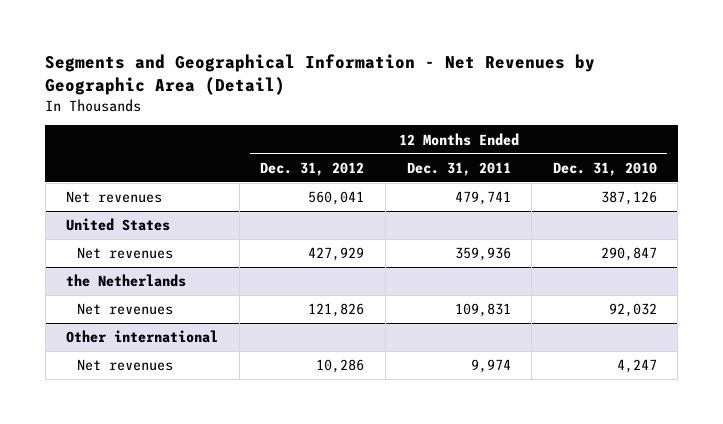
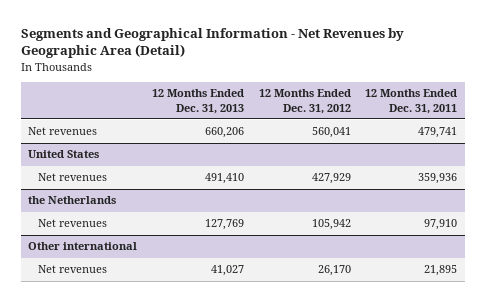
[552,161,657,176] Dec. 31, 2010 -> none
none -> [151,89,244,114] 12 Months Ended Dec. 31, 2013
[308,303,365,318] 121,826 -> [311,219,351,231] 105,942
[454,303,511,318] 109,831 -> [424,219,458,231] 97,910
[316,359,365,374] 10,286 -> [317,265,351,277] 26,170
[470,359,511,374] 9,974 -> [424,265,458,277] 21,895

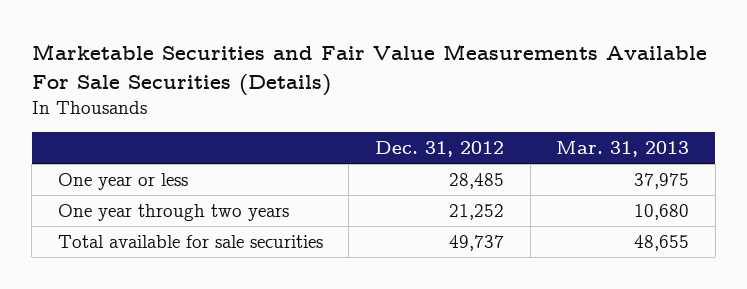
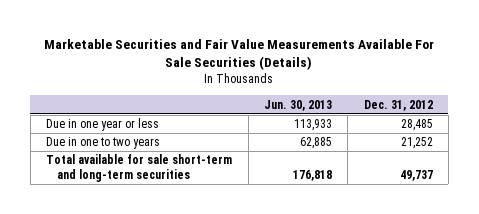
[556,141,690,158] Mar. 31, 2013 -> none
none -> [263,99,332,111] Jun. 30, 2013
[57,172,188,190] One year or less -> [46,118,160,132] Due in one year or less
[57,203,289,221] One year through two years -> [46,137,161,150] Due in one to two years
[57,234,323,248] Total available for sale securities -> [46,154,233,182] Total available for sale short-term and long-term securities

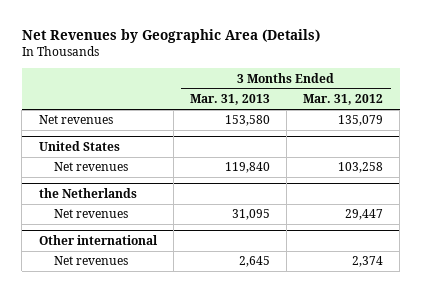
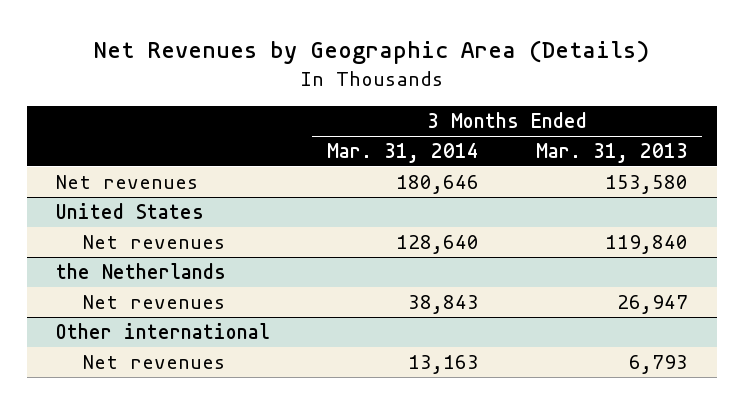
[303,94,384,106] Mar. 31, 2012 -> none
none -> [326,142,479,163] Mar. 31, 2014
[231,209,270,221] 31,095 -> [617,294,689,314] 26,947
[238,256,270,268] 2,645 -> [629,354,689,374] 6,793

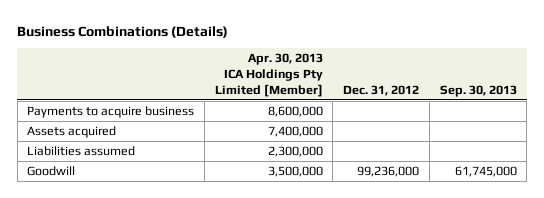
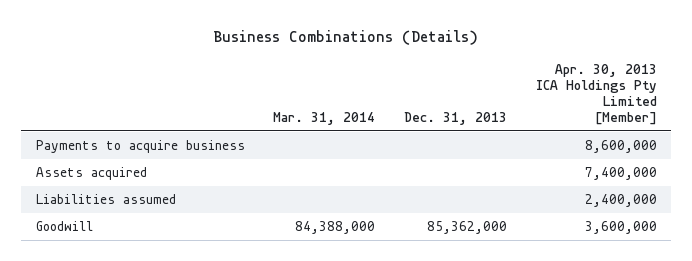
[343,84,420,96] Dec. 31, 2012 -> none
[439,84,517,97] Sep. 30, 2013 -> none
none -> [273,112,376,126] Mar. 31, 2014
none -> [404,112,508,126] Dec. 31, 2013
[267,145,323,157] 2,300,000 -> [584,194,657,208] 2,400,000
[267,165,323,177] 3,500,000 -> [584,221,657,235] 3,600,000

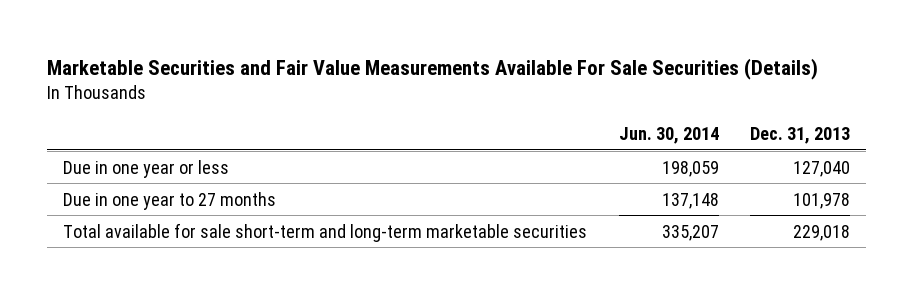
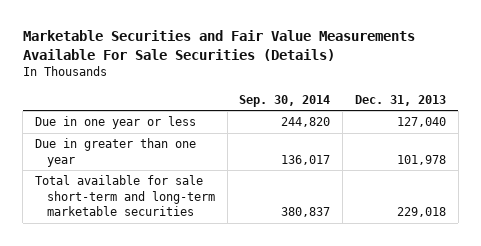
[618,126,719,144] Jun. 30, 2014 -> none
none -> [239,94,331,107] Sep. 30, 2014
[62,191,276,210] Due in one year to 27 months -> [35,138,197,167] Due in greater than one year

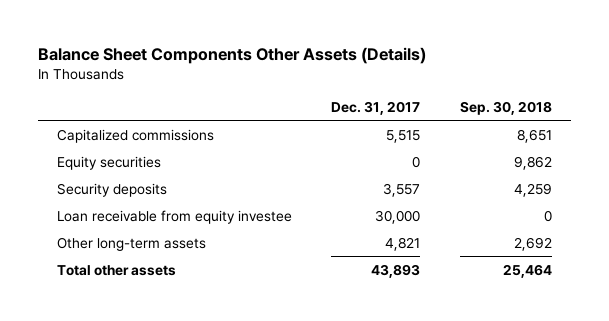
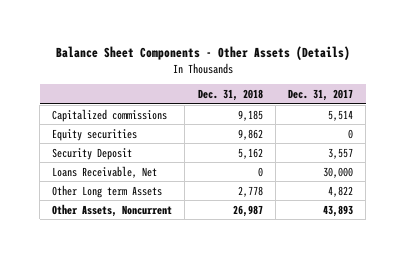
[37,46,426,64] Balance Sheet Components Other Assets (Details) -> [55,46,350,61] Balance Sheet Components - Other Assets (Details)
[459,100,552,115] Sep. 30, 2018 -> none
none -> [197,89,263,102] Dec. 31, 2018
[386,129,421,143] 5,515 -> [328,109,354,121] 5,514
[57,182,168,197] Security deposits -> [52,147,133,160] Security Deposit
[57,209,293,224] Loan receivable from equity investee -> [52,165,158,178] Loans Receivable, Net
[57,236,207,251] Other long-term assets -> [52,184,163,198] Other Long term Assets
[385,236,421,251] 4,821 -> [328,185,354,197] 4,822
[57,264,177,276] Total other assets -> [52,203,173,217] Other Assets, Noncurrent

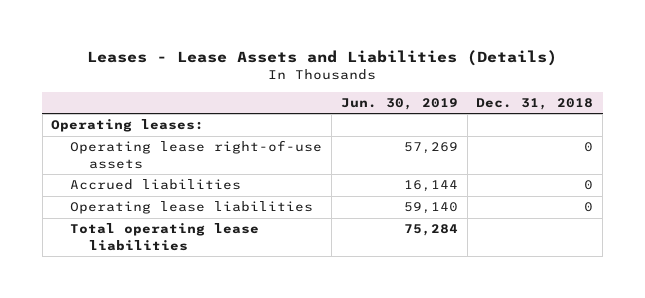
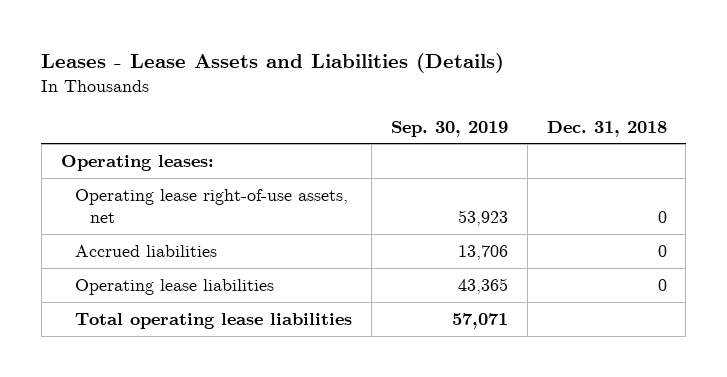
[340,97,458,110] Jun. 30, 2019 -> none
none -> [390,120,508,137] Sep. 30, 2019
[70,140,323,169] Operating lease right-of-use assets -> [75,188,349,224] Operating lease right-of-use assets, net

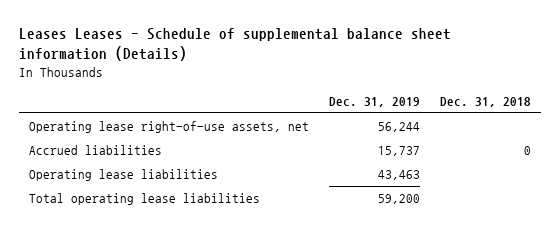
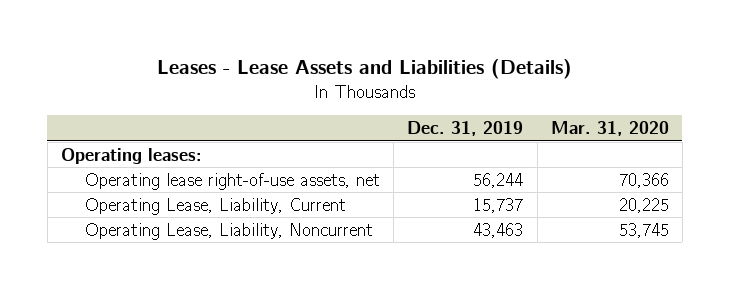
[18,28,451,62] Leases Leases - Schedule of supplemental balance sheet information (Details) -> [156,59,572,80] Leases - Lease Assets and Liabilities (Details)
[440,96,532,107] Dec. 31, 2018 -> none
none -> [550,120,669,136] Mar. 31, 2020
none -> [60,147,202,164] Operating leases:
[28,193,260,206] Total operating lease liabilities -> none
[28,145,162,156] Accrued liabilities -> [85,197,347,215] Operating Lease, Liability, Current
[28,169,218,182] Operating lease liabilities -> [85,222,374,240] Operating Lease, Liability, Noncurrent

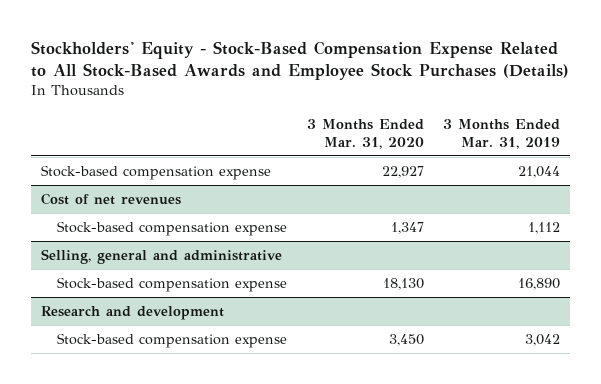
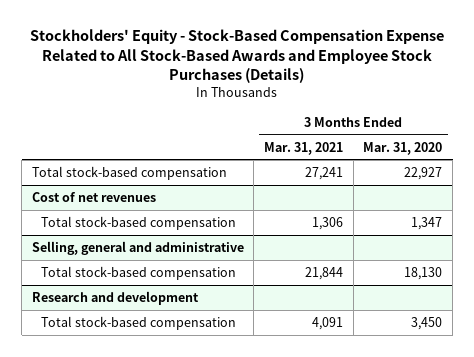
[443,119,561,149] 3 Months Ended Mar. 31, 2019 -> none
none -> [264,141,344,155] Mar. 31, 2021
[41,165,272,181] Stock-based compensation expense -> [31,166,227,181] Total stock-based compensation
[57,221,288,237] Stock-based compensation expense -> [40,216,236,231] Total stock-based compensation
[57,277,288,293] Stock-based compensation expense -> [40,266,236,281] Total stock-based compensation
[57,333,288,349] Stock-based compensation expense -> [40,316,236,331] Total stock-based compensation

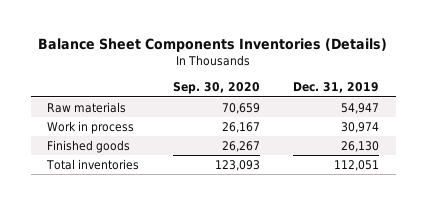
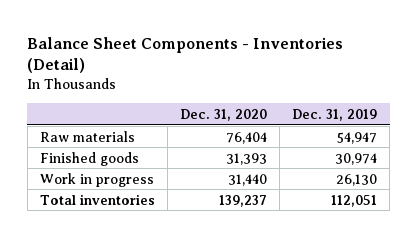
[38,38,388,53] Balance Sheet Components Inventories (Details) -> [27,36,344,74] Balance Sheet Components - Inventories (Detail)
[172,82,260,95] Sep. 30, 2020 -> none
none -> [179,108,267,121] Dec. 31, 2020
[47,120,135,134] Work in process -> [39,151,139,166] Finished goods
[47,139,131,153] Finished goods -> [39,172,154,187] Work in progress

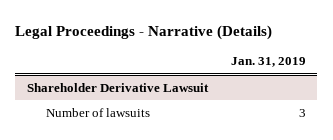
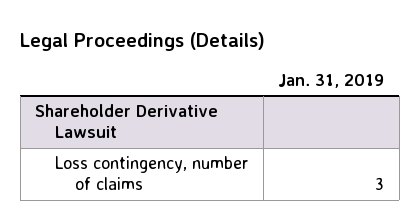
[15,24,273,40] Legal Proceedings - Narrative (Details) -> [20,31,266,51] Legal Proceedings (Details)
[45,107,150,117] Number of lawsuits -> [55,156,249,191] Loss contingency, number of claims

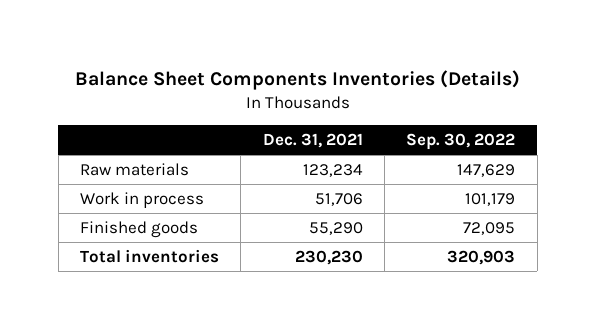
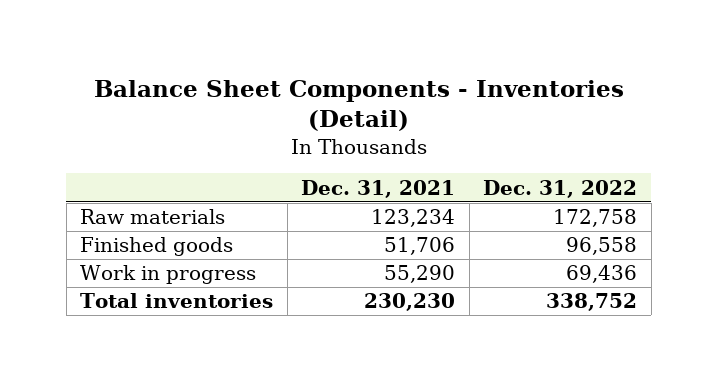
[74,69,520,90] Balance Sheet Components Inventories (Details) -> [93,79,624,132] Balance Sheet Components - Inventories (Detail)
[406,133,516,151] Sep. 30, 2022 -> none
none -> [483,179,638,198] Dec. 31, 2022
[80,191,205,208] Work in process -> [80,237,234,257] Finished goods
[80,220,199,238] Finished goods -> [80,265,257,285] Work in progress

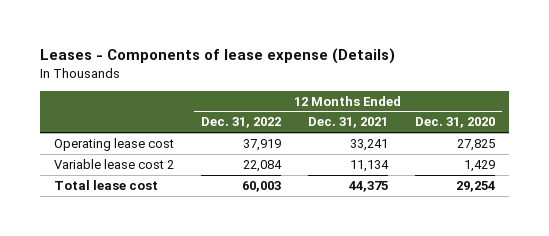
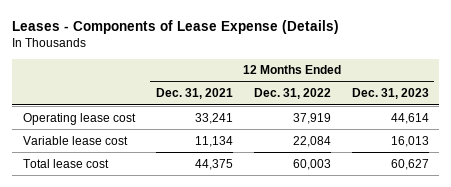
[40,48,396,65] Leases - Components of lease expense (Details) -> [12,19,340,34] Leases - Components of Lease Expense (Details)
[415,117,496,129] Dec. 31, 2020 -> none
none -> [351,88,429,100] Dec. 31, 2023
[53,159,174,170] Variable lease cost 2 -> [22,135,128,145] Variable lease cost

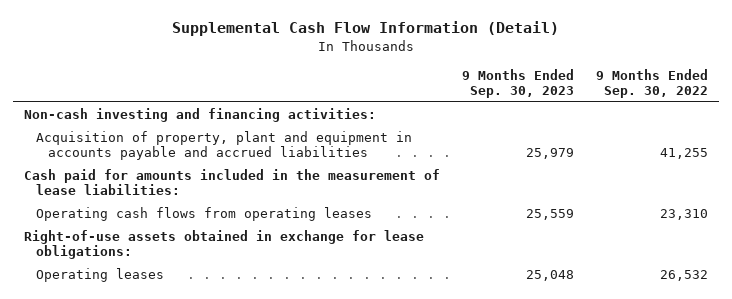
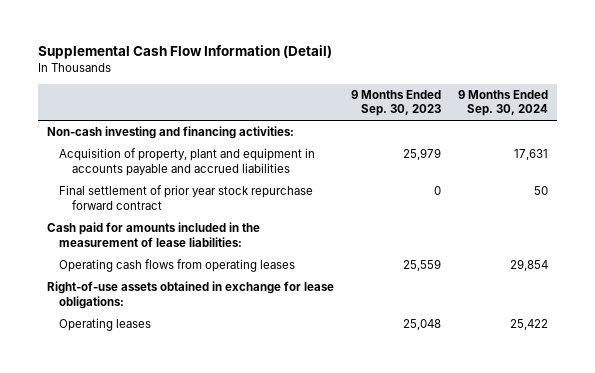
[595,68,708,98] 9 Months Ended Sep. 30, 2022 -> none
none -> [458,90,549,117] 9 Months Ended Sep. 30, 2024
none -> [59,185,314,210] Final settlement of prior year stock repurchase forward contract

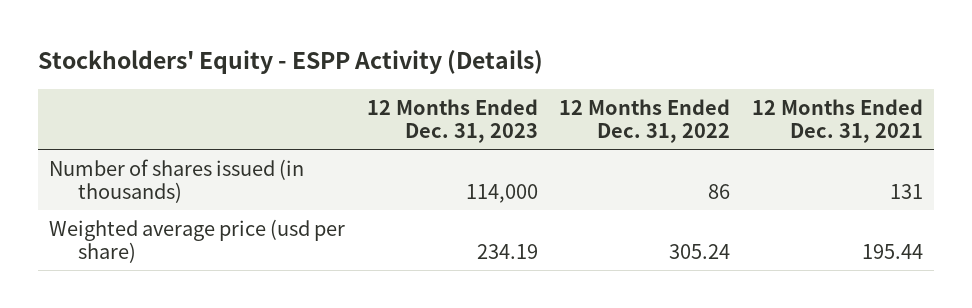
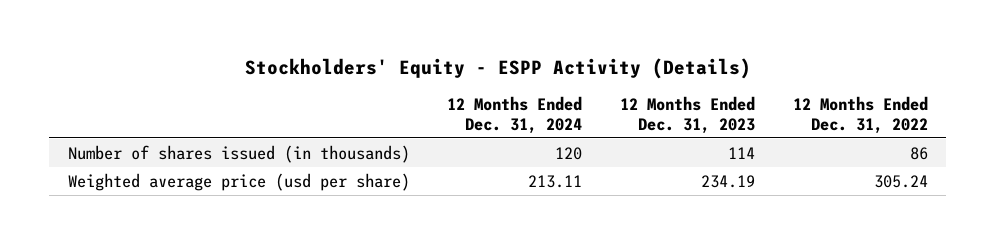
[751,99,923,144] 12 Months Ended Dec. 31, 2021 -> none
none -> [447,96,583,134] 12 Months Ended Dec. 31, 2024
[465,184,538,204] 114,000 -> [727,146,755,159] 114

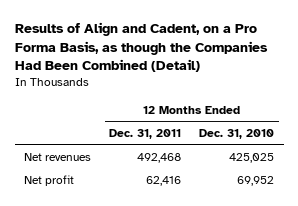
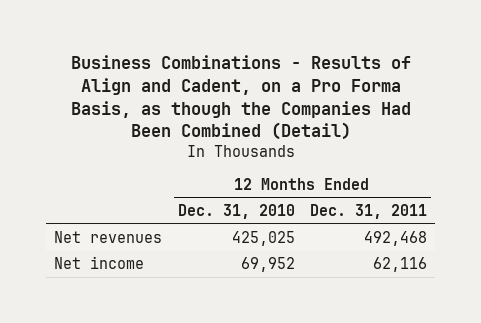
[14,22,268,73] Results of Align and Cadent, on a Pro Forma Basis, as though the Companies Had Been Combined (Detail) -> [70,55,411,141] Business Combinations - Results of Align and Cadent, on a Pro Forma Basis, as though the Companies Had Been Combined (Detail)
[23,174,74,186] Net profit -> [54,256,145,270] Net income
[146,175,182,186] 62,416 -> [373,257,428,273] 62,116

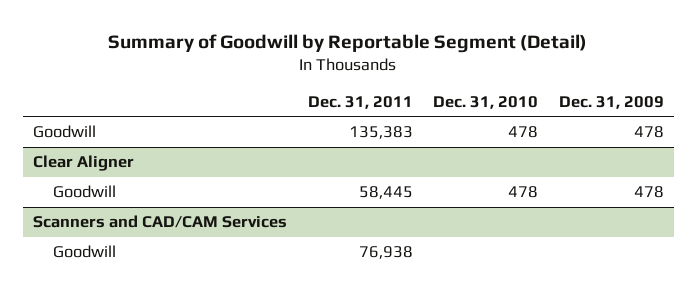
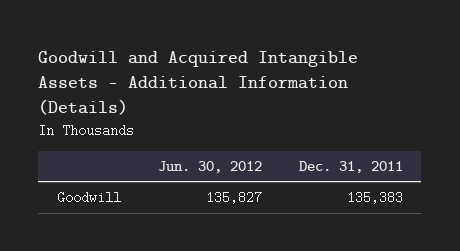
[108,34,588,54] Summary of Goodwill by Reportable Segment (Detail) -> [38,51,359,115] Goodwill and Acquired Intangible Assets - Additional Information (Details)
[433,95,539,109] Dec. 31, 2010 -> none
[558,95,664,109] Dec. 31, 2009 -> none
none -> [157,160,262,173] Jun. 30, 2012
[33,155,135,172] Clear Aligner -> none
[52,185,116,199] Goodwill -> none
[33,215,288,229] Scanners and CAD/CAM Services -> none
[52,245,116,259] Goodwill -> none

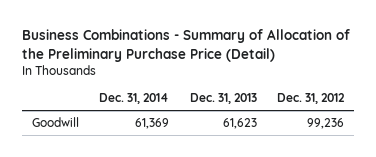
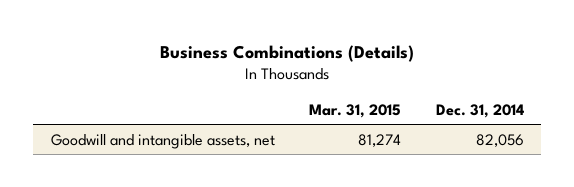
[22,29,351,62] Business Combinations - Summary of Allocation of the Preliminary Purchase Price (Detail) -> [160,44,415,62] Business Combinations (Details)
[189,93,257,105] Dec. 31, 2013 -> none
[276,93,345,105] Dec. 31, 2012 -> none
none -> [309,103,402,118] Mar. 31, 2015
[32,117,80,128] Goodwill -> [50,133,275,149] Goodwill and intangible assets, net
[135,118,170,130] 61,369 -> [475,133,524,147] 82,056

